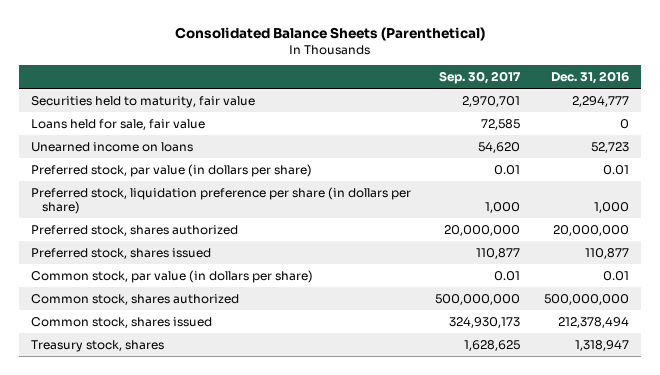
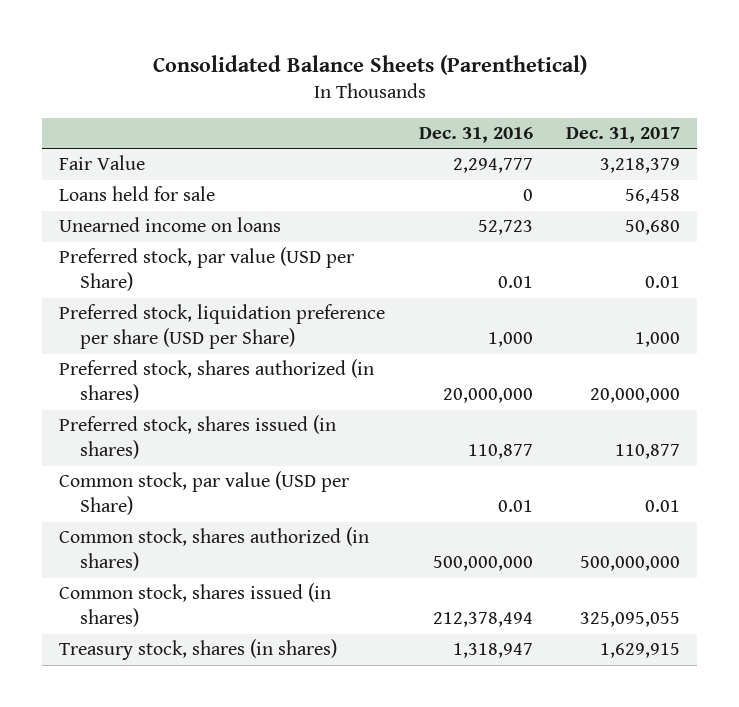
[439,71,522,85] Sep. 30, 2017 -> none
none -> [566,126,681,143] Dec. 31, 2017
[31,95,256,108] Securities held to maturity, fair value -> [59,155,146,171] Fair Value
[31,118,206,130] Loans held for sale, fair value -> [59,186,216,202] Loans held for sale
[31,163,313,177] Preferred stock, par value (in dollars per share) -> [59,247,355,292] Preferred stock, par value (USD per Share)
[31,186,412,215] Preferred stock, liquidation preference per share (in dollars per share) -> [59,304,386,350] Preferred stock, liquidation preference per share (USD per Share)
[31,224,239,236] Preferred stock, shares authorized -> [59,359,375,404] Preferred stock, shares authorized (in shares)
[31,247,212,259] Preferred stock, shares issued -> [59,415,337,460] Preferred stock, shares issued (in shares)
[31,269,314,283] Common stock, par value (in dollars per share) -> [59,471,350,516] Common stock, par value (USD per Share)
[31,293,240,305] Common stock, shares authorized -> [59,527,370,572] Common stock, shares authorized (in shares)
[31,316,213,328] Common stock, shares issued -> [59,583,332,628] Common stock, shares issued (in shares)
[31,339,165,352] Treasury stock, shares -> [59,639,338,661] Treasury stock, shares (in shares)

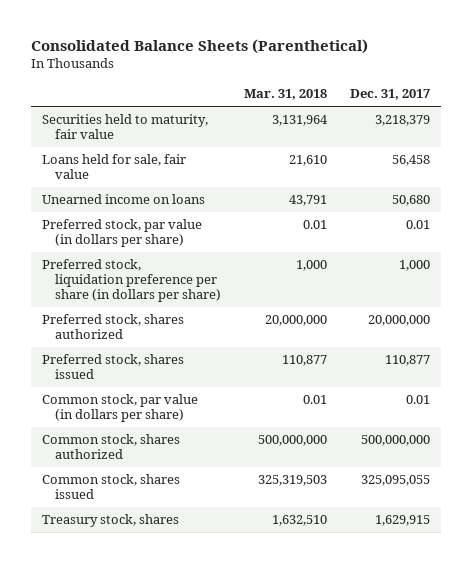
[418,126,533,143] Dec. 31, 2016 -> none
none -> [243,89,327,101] Mar. 31, 2018
[59,155,146,171] Fair Value -> [42,114,209,140] Securities held to maturity, fair value
[59,186,216,202] Loans held for sale -> [42,154,187,180] Loans held for sale, fair value
[59,247,355,292] Preferred stock, par value (USD per Share) -> [42,219,203,248] Preferred stock, par value (in dollars per share)
[59,304,386,350] Preferred stock, liquidation preference per share (USD per Share) -> [42,259,221,303] Preferred stock, liquidation preference per share (in dollars per share)
[59,359,375,404] Preferred stock, shares authorized (in shares) -> [42,314,185,340] Preferred stock, shares authorized
[59,415,337,460] Preferred stock, shares issued (in shares) -> [42,354,185,380] Preferred stock, shares issued
[59,471,350,516] Common stock, par value (USD per Share) -> [42,394,199,423] Common stock, par value (in dollars per share)
[59,527,370,572] Common stock, shares authorized (in shares) -> [42,434,181,460] Common stock, shares authorized
[59,583,332,628] Common stock, shares issued (in shares) -> [42,474,181,500] Common stock, shares issued
[59,639,338,661] Treasury stock, shares (in shares) -> [42,514,180,528] Treasury stock, shares

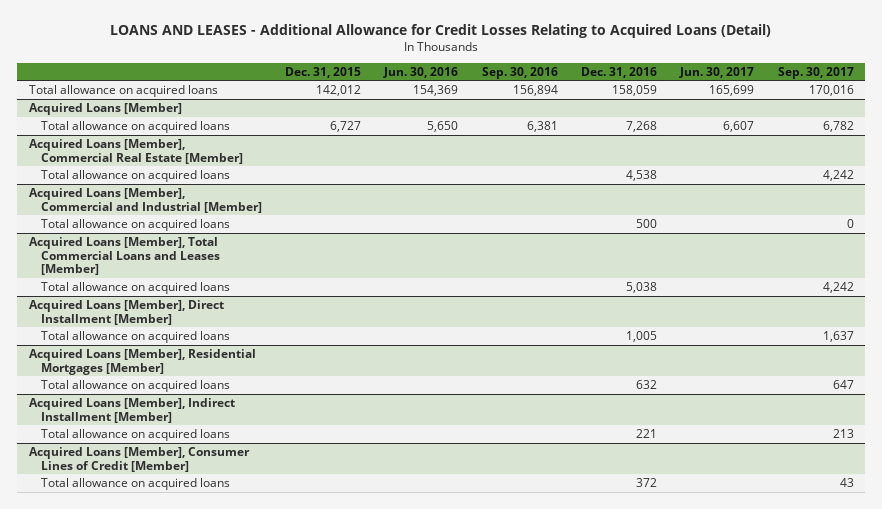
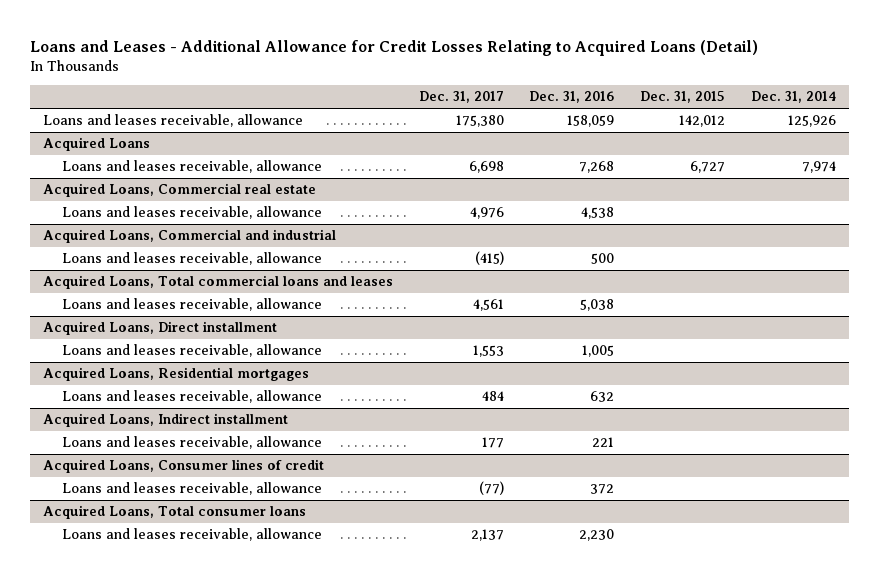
[110,24,772,39] LOANS AND LEASES - Additional Allowance for Credit Losses Relating to Acquired Loans (Detail) -> [30,40,759,57] Loans and Leases - Additional Allowance for Credit Losses Relating to Acquired Loans (Detail)
[383,66,459,78] Jun. 30, 2016 -> none
[481,66,558,79] Sep. 30, 2016 -> none
[679,66,755,78] Jun. 30, 2017 -> none
[777,66,854,79] Sep. 30, 2017 -> none
none -> [418,91,504,104] Dec. 31, 2017
none -> [750,91,836,104] Dec. 31, 2014
[28,85,218,98] Total allowance on acquired loans -> [43,114,304,128] Loans and leases receivable, allowance
[28,103,182,116] Acquired Loans [Member] -> [43,137,151,152] Acquired Loans
[40,121,230,134] Total allowance on acquired loans -> [61,160,322,174] Loans and leases receivable, allowance
[28,139,243,164] Acquired Loans [Member], Commercial Real Estate [Member] -> [43,183,317,198] Acquired Loans, Commercial real estate
[40,170,230,183] Total allowance on acquired loans -> [61,206,322,220] Loans and leases receivable, allowance
[28,188,262,213] Acquired Loans [Member], Commercial and Industrial [Member] -> [43,229,337,244] Acquired Loans, Commercial and industrial
[40,219,230,232] Total allowance on acquired loans -> [61,252,322,266] Loans and leases receivable, allowance
[28,237,220,276] Acquired Loans [Member], Total Commercial Loans and Leases [Member] -> [43,275,394,290] Acquired Loans, Total commercial loans and leases
[40,282,230,295] Total allowance on acquired loans -> [61,298,322,312] Loans and leases receivable, allowance
[28,300,224,325] Acquired Loans [Member], Direct Installment [Member] -> [43,321,278,336] Acquired Loans, Direct installment
[40,331,230,344] Total allowance on acquired loans -> [61,344,322,358] Loans and leases receivable, allowance
[28,349,256,375] Acquired Loans [Member], Residential Mortgages [Member] -> [43,367,310,382] Acquired Loans, Residential mortgages
[40,380,230,393] Total allowance on acquired loans -> [61,390,322,404] Loans and leases receivable, allowance
[28,398,235,423] Acquired Loans [Member], Indirect Installment [Member] -> [43,413,289,428] Acquired Loans, Indirect installment
[40,429,230,442] Total allowance on acquired loans -> [61,436,322,450] Loans and leases receivable, allowance
[28,447,250,472] Acquired Loans [Member], Consumer Lines of Credit [Member] -> [43,459,325,474] Acquired Loans, Consumer lines of credit
[40,478,230,491] Total allowance on acquired loans -> [61,482,322,496] Loans and leases receivable, allowance
none -> [43,505,307,520] Acquired Loans, Total consumer loans
none -> [61,528,322,542] Loans and leases receivable, allowance

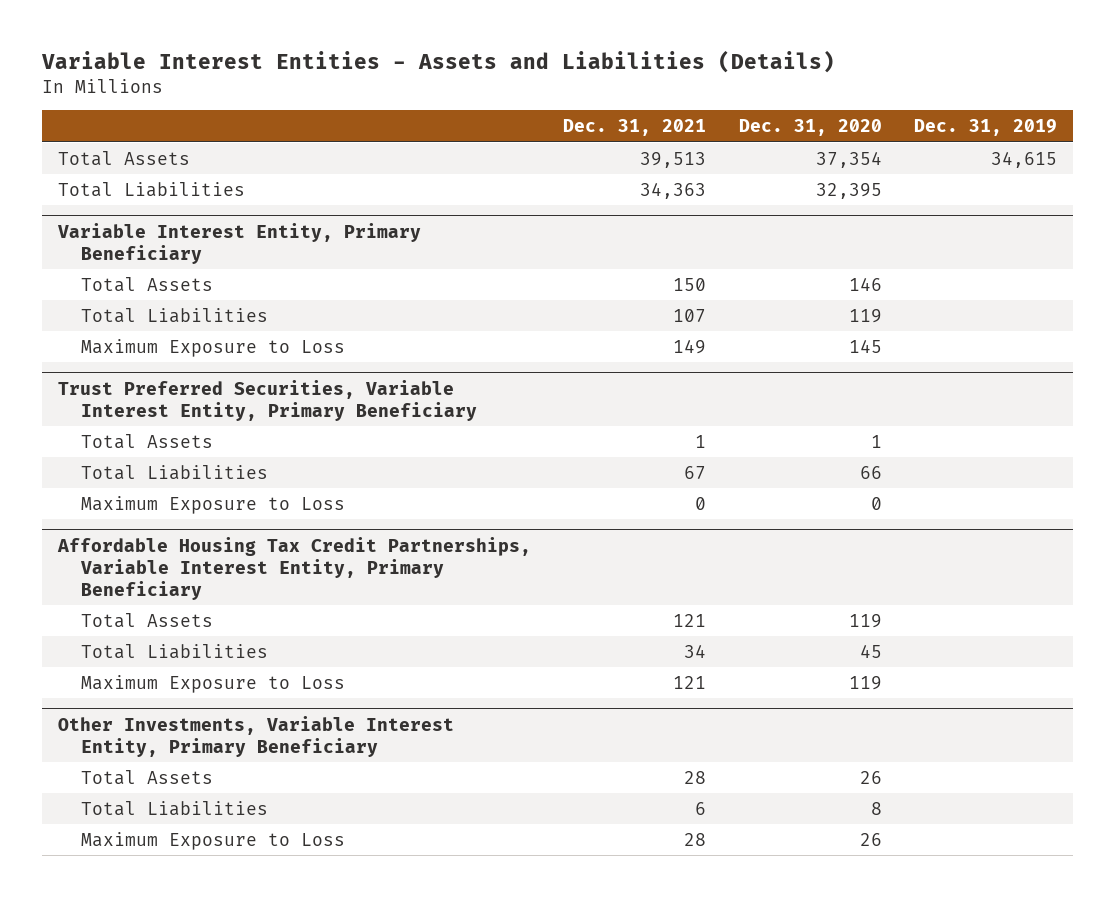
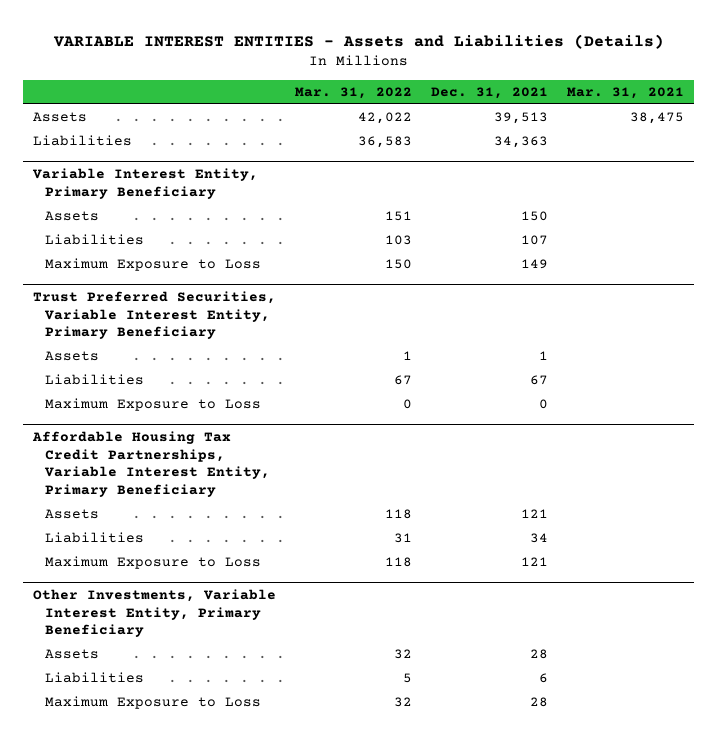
[40,49,835,73] Variable Interest Entities - Assets and Liabilities (Details) -> [52,33,664,49] VARIABLE INTEREST ENTITIES - Assets and Liabilities (Details)
[738,119,882,137] Dec. 31, 2020 -> none
[914,119,1058,137] Dec. 31, 2019 -> none
none -> [295,86,413,99] Mar. 31, 2022
none -> [567,86,685,99] Mar. 31, 2021
[57,150,190,166] Total Assets -> [32,112,87,123] Assets
[57,181,245,197] Total Liabilities -> [32,135,132,147] Liabilities
[80,276,213,292] Total Assets -> [45,211,100,222] Assets
[80,307,268,323] Total Liabilities -> [45,234,145,246] Liabilities
[80,433,213,449] Total Assets -> [45,351,100,362] Assets
[80,464,268,480] Total Liabilities -> [45,374,145,386] Liabilities
[80,612,213,628] Total Assets -> [45,509,100,520] Assets
[80,643,268,659] Total Liabilities -> [45,532,145,544] Liabilities
[80,769,213,785] Total Assets -> [45,649,100,660] Assets
[80,800,268,816] Total Liabilities -> [45,672,145,684] Liabilities

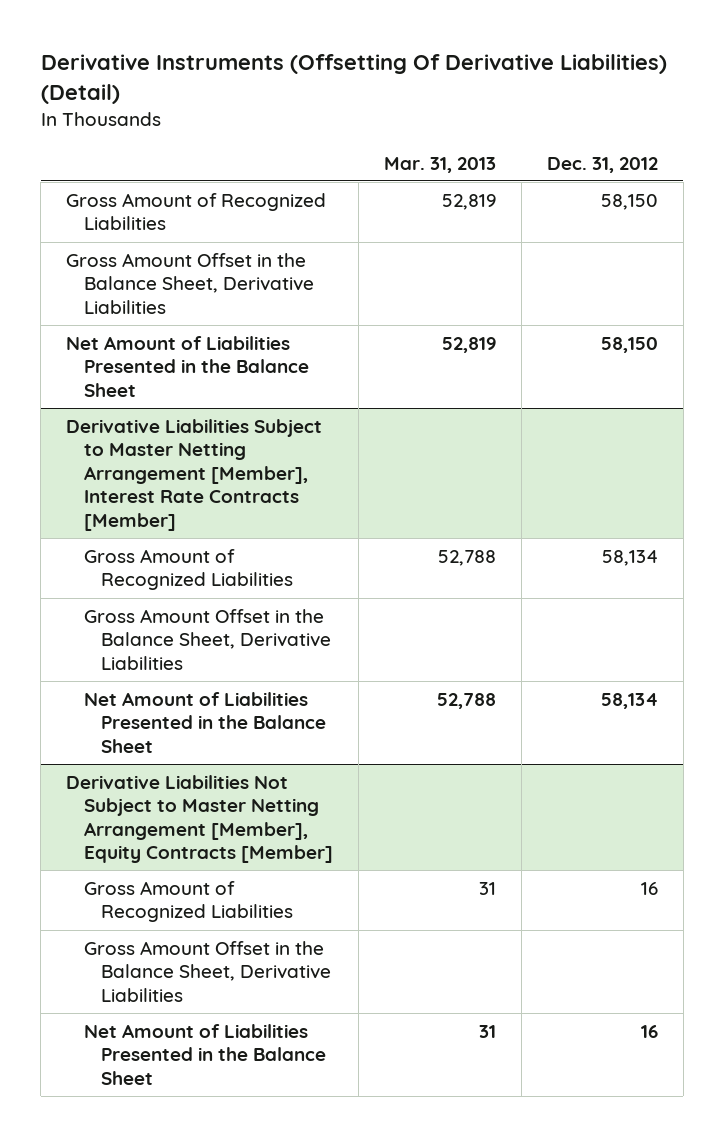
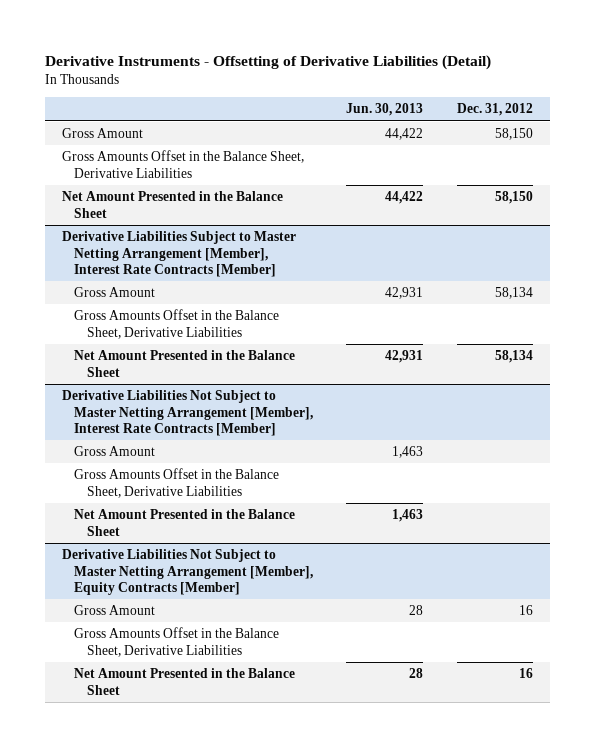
[40,54,667,104] Derivative Instruments (Offsetting Of Derivative Liabilities) (Detail) -> [44,54,491,70] Derivative Instruments - Offsetting of Derivative Liabilities (Detail)
[383,156,496,173] Mar. 31, 2013 -> none
none -> [346,103,424,117] Jun. 30, 2013
[66,192,327,231] Gross Amount of Recognized Liabilities -> [61,128,143,139] Gross Amount
[66,252,314,314] Gross Amount Offset in the Balance Sheet, Derivative Liabilities -> [61,150,304,178] Gross Amounts Offset in the Balance Sheet, Derivative Liabilities
[66,335,309,397] Net Amount of Liabilities Presented in the Balance Sheet -> [61,191,283,218] Net Amount Presented in the Balance Sheet
[83,548,294,591] Gross Amount of Recognized Liabilities -> [74,287,156,298] Gross Amount
[83,608,332,670] Gross Amount Offset in the Balance Sheet, Derivative Liabilities -> [74,309,280,339] Gross Amounts Offset in the Balance Sheet, Derivative Liabilities
[83,691,327,753] Net Amount of Liabilities Presented in the Balance Sheet -> [74,350,296,377] Net Amount Presented in the Balance Sheet
none -> [61,390,314,437] Derivative Liabilities Not Subject to Master Netting Arrangement [Member], Interest Rate Contracts [Member]
none -> [74,446,156,457] Gross Amount
none -> [74,468,280,498] Gross Amounts Offset in the Balance Sheet, Derivative Liabilities
none -> [74,509,296,536] Net Amount Presented in the Balance Sheet
[83,880,294,923] Gross Amount of Recognized Liabilities -> [74,605,156,616] Gross Amount
[83,940,332,1002] Gross Amount Offset in the Balance Sheet, Derivative Liabilities -> [74,627,280,657] Gross Amounts Offset in the Balance Sheet, Derivative Liabilities
[83,1023,327,1085] Net Amount of Liabilities Presented in the Balance Sheet -> [74,668,296,695] Net Amount Presented in the Balance Sheet

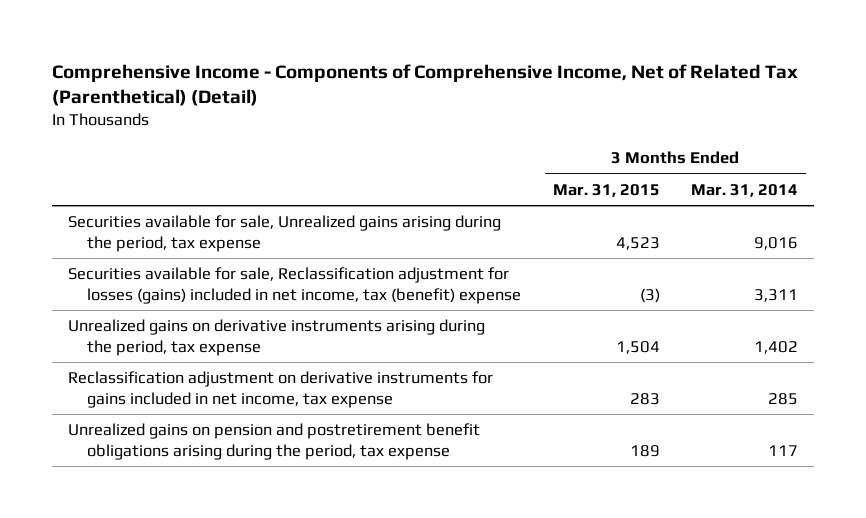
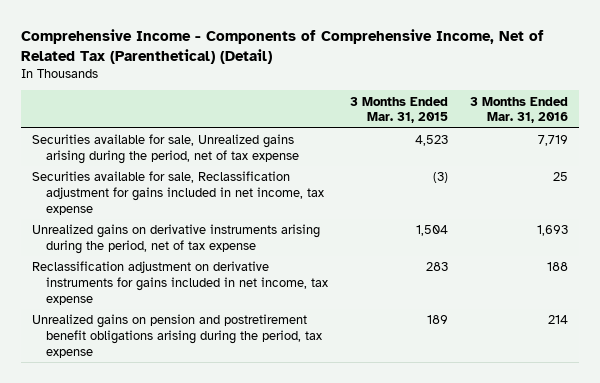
[691,183,799,197] Mar. 31, 2014 -> none
none -> [469,96,568,124] 3 Months Ended Mar. 31, 2016
[67,215,501,252] Securities available for sale, Unrealized gains arising during the period, tax expense -> [32,134,299,164] Securities available for sale, Unrealized gains arising during the period, net of tax expense
[67,267,522,304] Securities available for sale, Reclassification adjustment for losses (gains) included in net income, tax (benefit) expense -> [32,171,324,215] Securities available for sale, Reclassification adjustment for gains included in net income, tax expense
[67,319,485,356] Unrealized gains on derivative instruments arising during the period, tax expense -> [32,224,321,254] Unrealized gains on derivative instruments arising during the period, net of tax expense

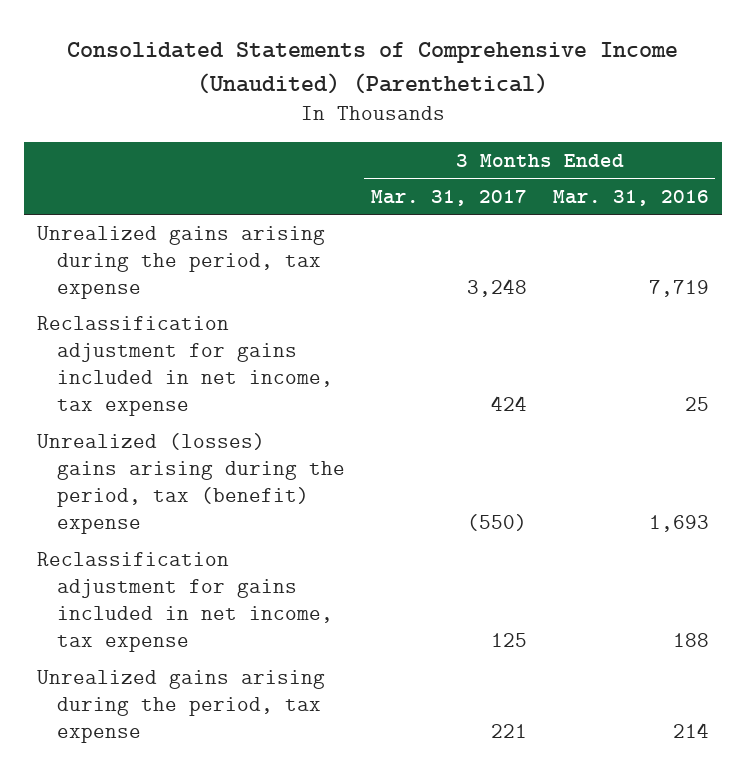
[21,28,545,64] Comprehensive Income - Components of Comprehensive Income, Net of Related Tax (Parenthetical) (Detail) -> [66,42,678,95] Consolidated Statements of Comprehensive Income (Unaudited) (Parenthetical)
[349,96,448,124] 3 Months Ended Mar. 31, 2015 -> none
none -> [370,189,527,206] Mar. 31, 2017
[32,134,299,164] Securities available for sale, Unrealized gains arising during the period, net of tax expense -> [36,225,325,299] Unrealized gains arising during the period, tax expense
[32,171,324,215] Securities available for sale, Reclassification adjustment for gains included in net income, tax expense -> [36,315,333,417] Reclassification adjustment for gains included in net income, tax expense
[32,224,321,254] Unrealized gains on derivative instruments arising during the period, net of tax expense -> [36,432,345,535] Unrealized (losses) gains arising during the period, tax (benefit) expense
[32,261,328,305] Reclassification adjustment on derivative instruments for gains included in net income, tax expense -> [36,551,333,653] Reclassification adjustment for gains included in net income, tax expense
[32,314,322,358] Unrealized gains on pension and postretirement benefit obligations arising during the period, tax expense -> [36,669,325,743] Unrealized gains arising during the period, tax expense

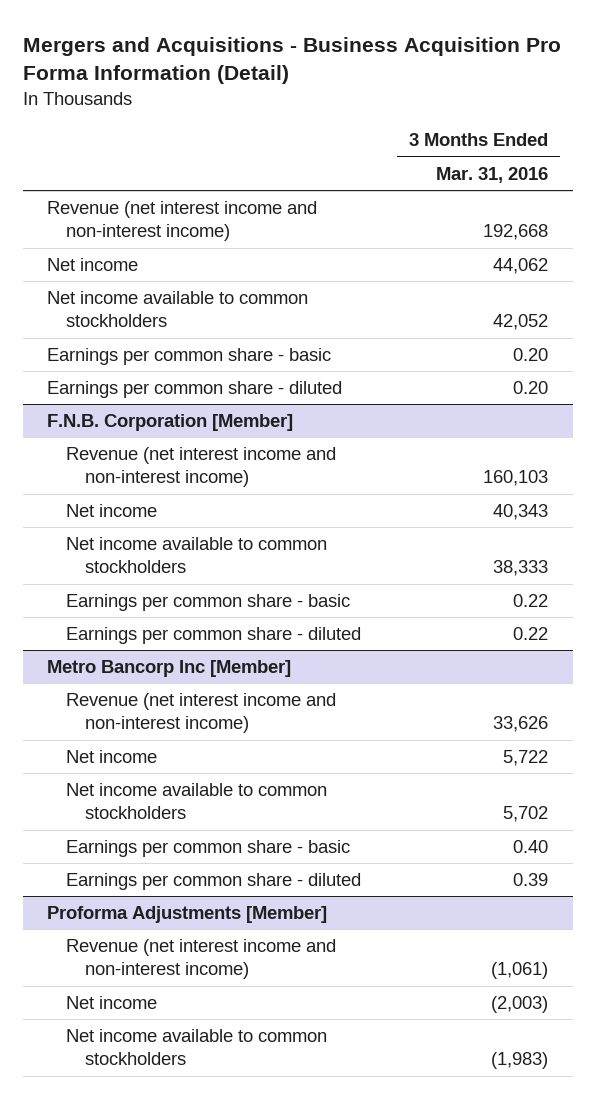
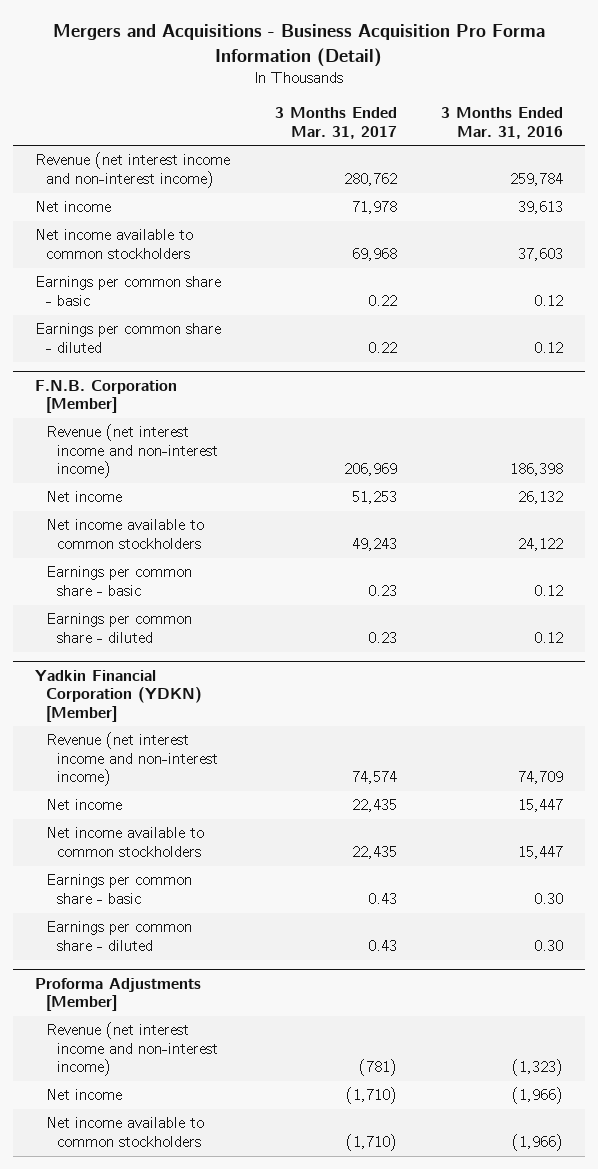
none -> [274,107,397,139] 3 Months Ended Mar. 31, 2017
[483,224,549,241] 192,668 -> [510,172,564,186] 259,784
[493,258,549,275] 44,062 -> [518,201,564,215] 39,613
[493,314,549,331] 42,052 -> [518,247,564,261] 37,603
[513,348,549,362] 0.20 -> [534,294,564,306] 0.12
[513,381,549,395] 0.20 -> [534,341,564,353] 0.12
[47,660,292,678] Metro Bancorp Inc [Member] -> none
[483,470,549,487] 160,103 -> [510,463,564,477] 186,398
[493,504,549,521] 40,343 -> [518,491,564,505] 26,132
[493,560,549,577] 38,333 -> [518,537,564,551] 24,122
[513,594,549,608] 0.22 -> [534,584,564,596] 0.12
[513,627,549,641] 0.22 -> [534,631,564,643] 0.12
none -> [35,669,203,722] Yadkin Financial Corporation (YDKN) [Member]
[493,716,549,733] 33,626 -> [518,771,564,785] 74,709
[503,750,549,767] 5,722 -> [518,799,564,813] 15,447
[503,806,549,823] 5,702 -> [518,845,564,859] 15,447
[513,840,549,854] 0.40 -> [534,892,564,904] 0.30
[513,873,549,887] 0.39 -> [534,939,564,951] 0.30
[491,962,549,980] (1,061) -> [512,1059,564,1077] (1,323)
[491,996,549,1014] (2,003) -> [512,1087,564,1105] (1,966)
[491,1052,549,1070] (1,983) -> [512,1133,564,1151] (1,966)

